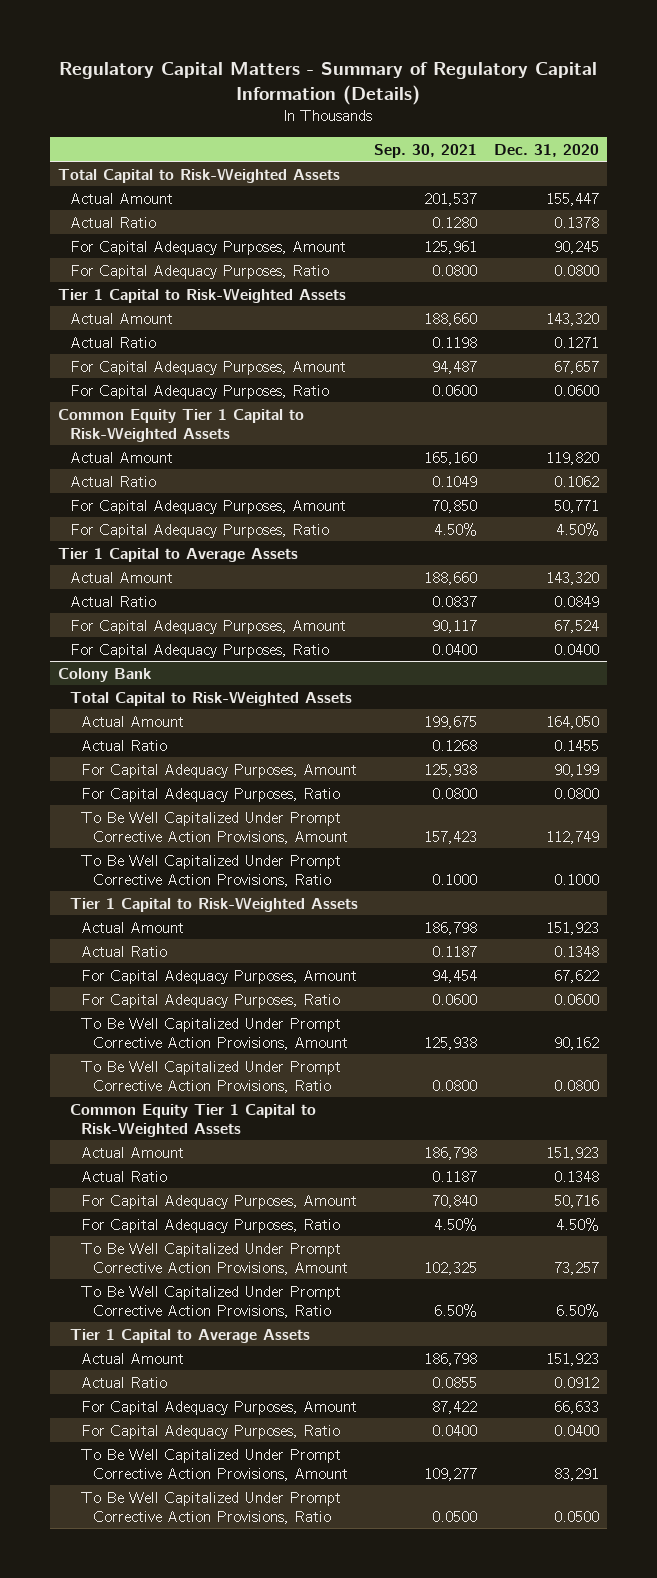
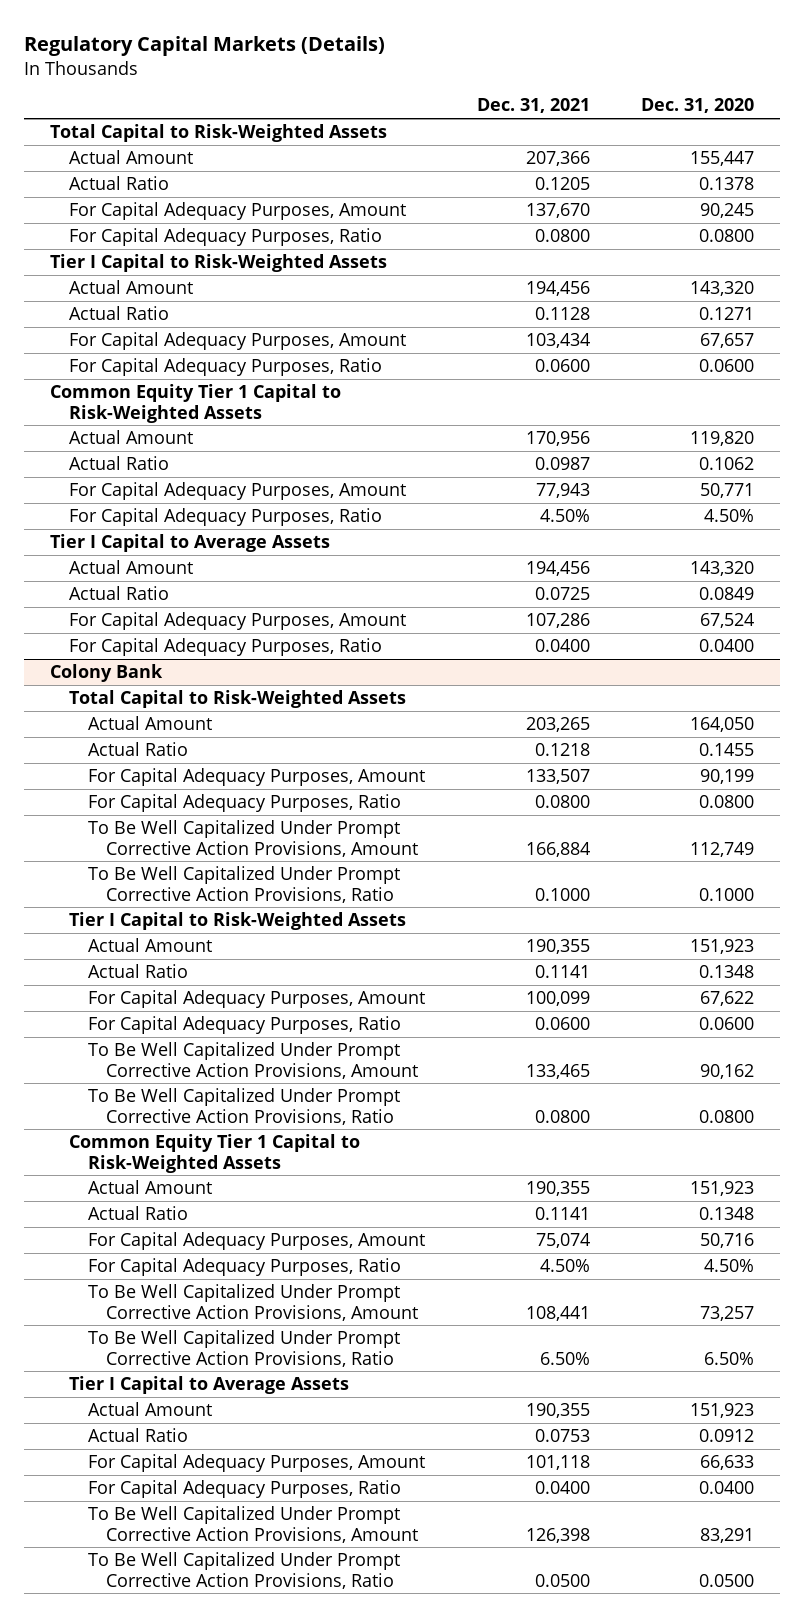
[59,61,598,105] Regulatory Capital Matters - Summary of Regulatory Capital Information (Details) -> [24,36,386,57] Regulatory Capital Markets (Details)
[374,143,478,158] Sep. 30, 2021 -> none
none -> [476,98,590,114] Dec. 31, 2021
[58,287,347,303] Tier 1 Capital to Risk-Weighted Assets -> [50,254,388,273] Tier I Capital to Risk-Weighted Assets
[58,547,299,562] Tier 1 Capital to Average Assets -> [50,534,331,553] Tier I Capital to Average Assets
[69,896,358,912] Tier 1 Capital to Risk-Weighted Assets -> [68,912,406,931] Tier I Capital to Risk-Weighted Assets
[69,1328,310,1343] Tier 1 Capital to Average Assets -> [68,1376,349,1395] Tier I Capital to Average Assets

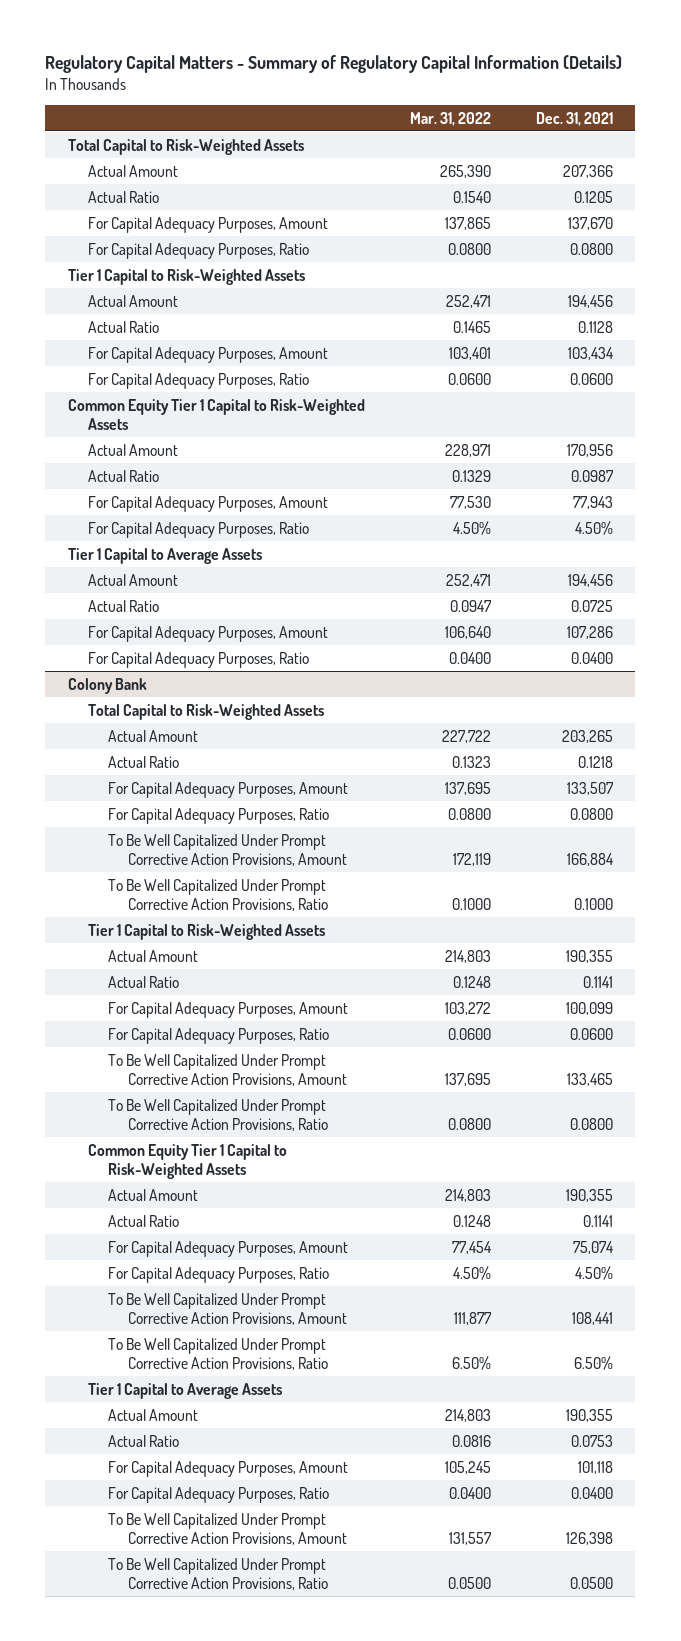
[24,36,386,57] Regulatory Capital Markets (Details) -> [45,55,623,74] Regulatory Capital Matters - Summary of Regulatory Capital Information (Details)
[641,98,755,114] Dec. 31, 2020 -> none
none -> [409,111,491,126] Mar. 31, 2022
[50,254,388,273] Tier I Capital to Risk-Weighted Assets -> [67,268,305,285] Tier 1 Capital to Risk-Weighted Assets
[50,534,331,553] Tier I Capital to Average Assets -> [67,547,262,564] Tier 1 Capital to Average Assets
[68,912,406,931] Tier I Capital to Risk-Weighted Assets -> [87,923,325,940] Tier 1 Capital to Risk-Weighted Assets
[68,1376,349,1395] Tier I Capital to Average Assets -> [87,1382,282,1399] Tier 1 Capital to Average Assets

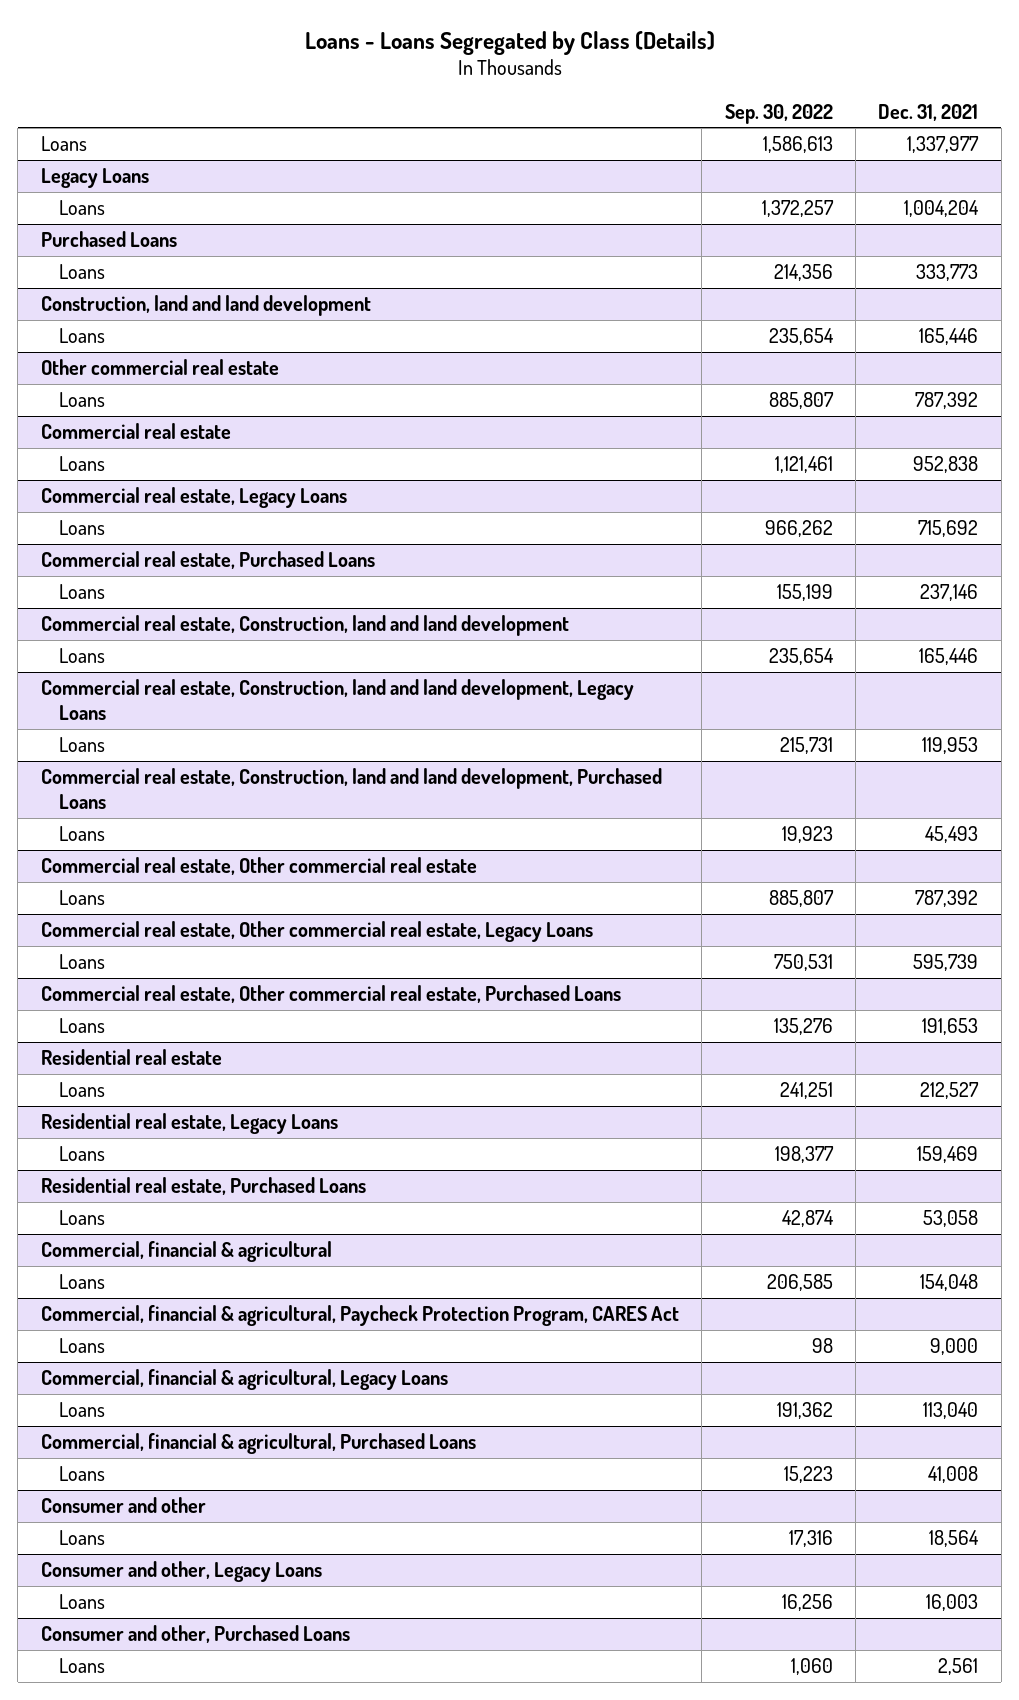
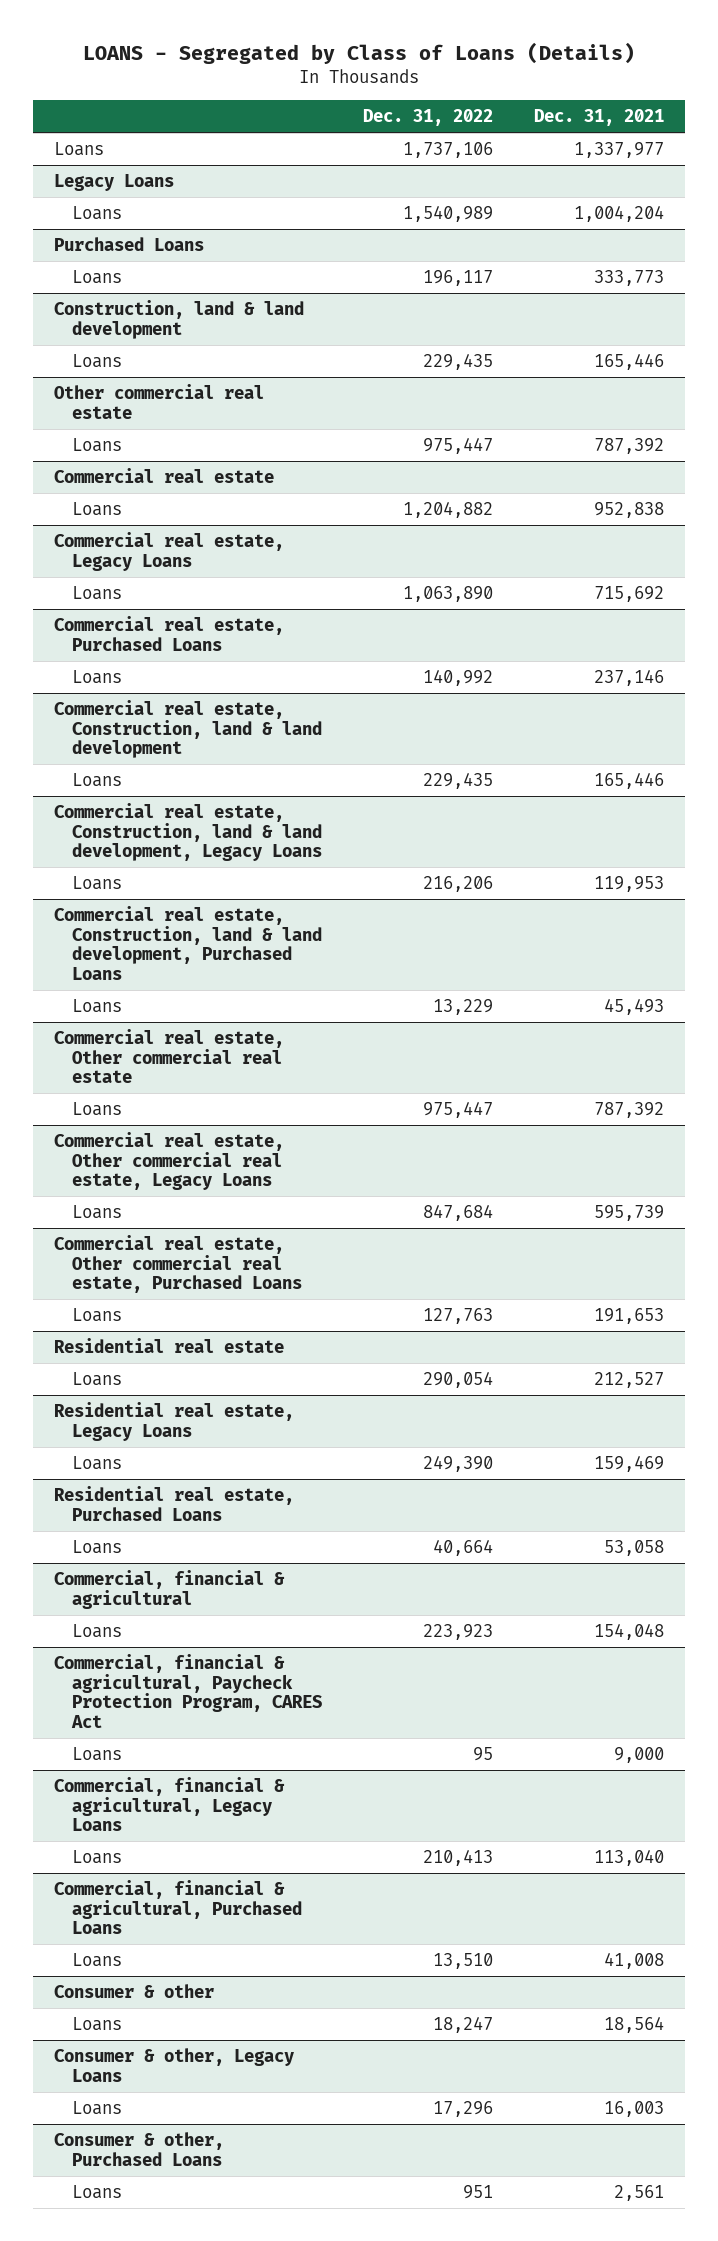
[304,30,715,55] Loans - Loans Segregated by Class (Details) -> [82,41,635,64] LOANS - Segregated by Class of Loans (Details)
[724,103,833,124] Sep. 30, 2022 -> none
none -> [363,109,494,127] Dec. 31, 2022
[40,295,371,317] Construction, land and land development -> [53,299,304,339] Construction, land & land development
[40,615,569,637] Commercial real estate, Construction, land and land development -> [53,699,323,759] Commercial real estate, Construction, land & land development
[40,679,634,721] Commercial real estate, Construction, land and land development, Legacy Loans -> [53,802,323,862] Commercial real estate, Construction, land & land development, Legacy Loans
[40,768,662,810] Commercial real estate, Construction, land and land development, Purchased Loans -> [53,905,323,981] Commercial real estate, Construction, land & land development, Purchased Loans
[40,1497,206,1514] Consumer and other -> [53,1983,214,1998] Consumer & other
[40,1561,322,1583] Consumer and other, Legacy Loans -> [53,2047,294,2082] Consumer & other, Legacy Loans
[40,1625,350,1644] Consumer and other, Purchased Loans -> [53,2131,224,2166] Consumer & other, Purchased Loans

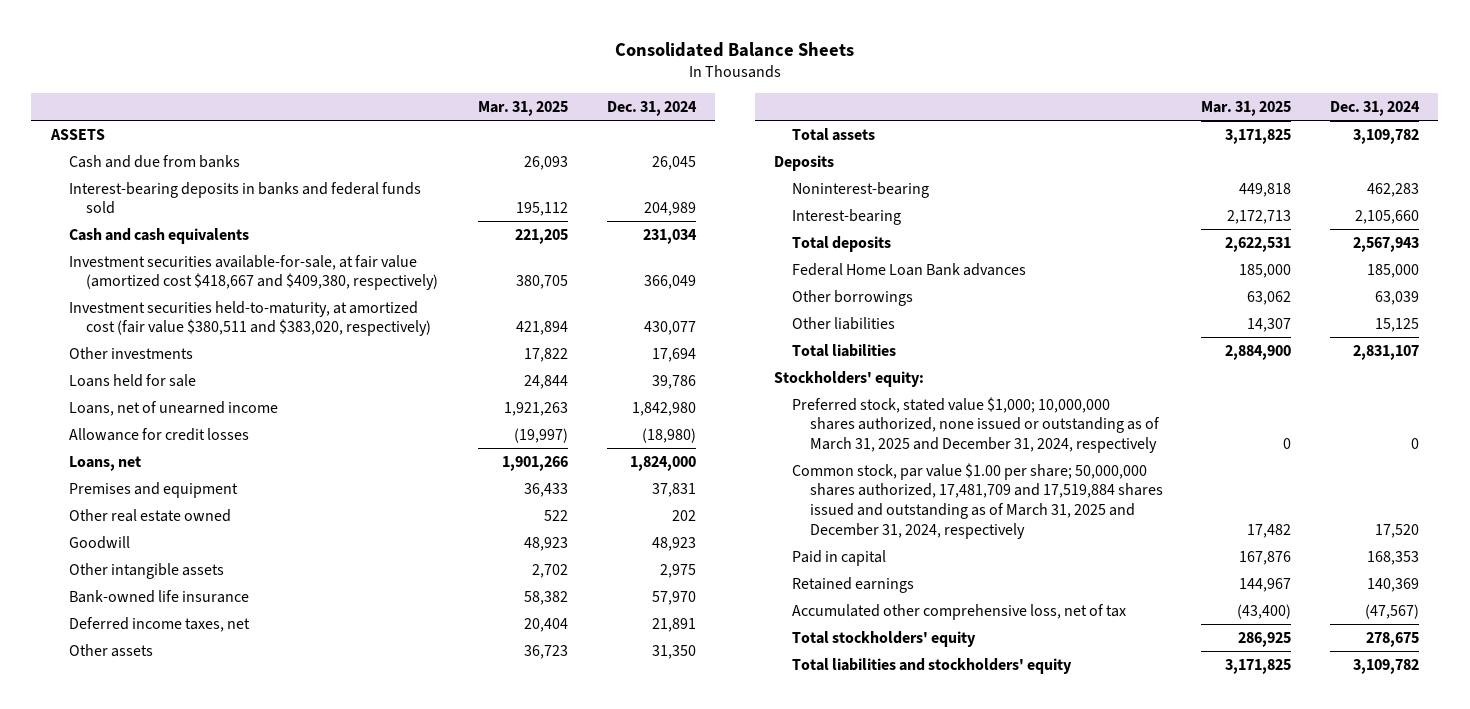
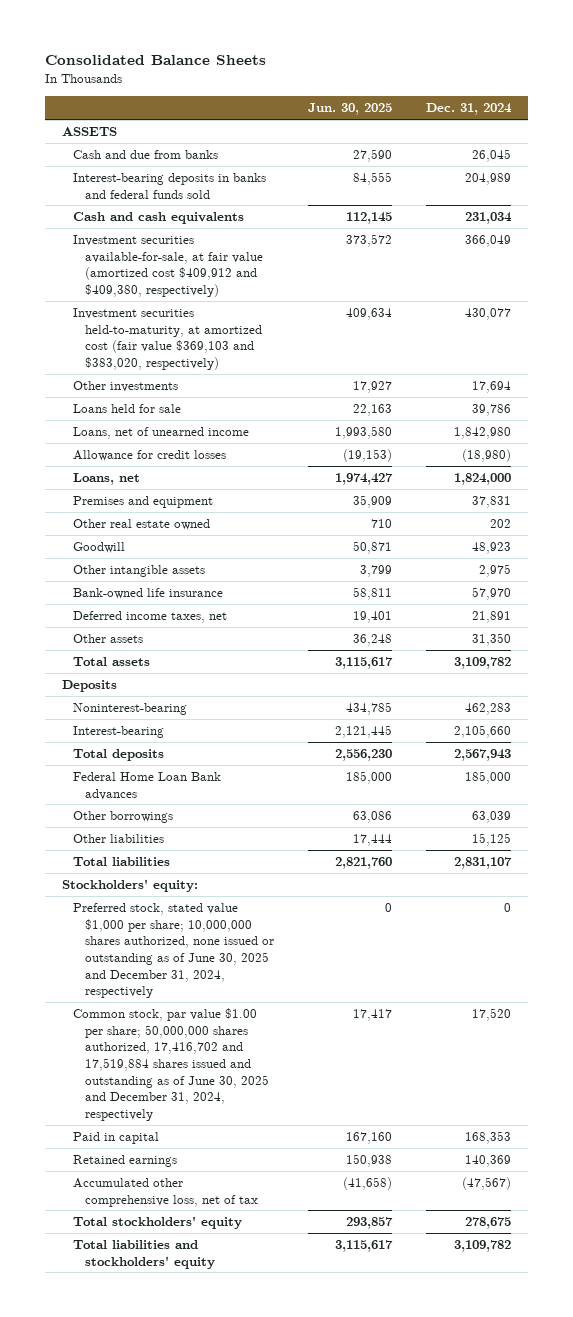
[478,100,569,116] Mar. 31, 2025 -> none
none -> [307,103,392,116] Jun. 30, 2025
[68,254,439,291] Investment securities available-for-sale, at fair value (amortized cost $418,667 and $409,380, respectively) -> [73,234,263,297] Investment securities available-for-sale, at fair value (amortized cost $409,912 and $409,380, respectively)
[68,300,432,337] Investment securities held-to-maturity, at amortized cost (fair value $380,511 and $383,020, respectively) -> [73,307,262,370] Investment securities held-to-maturity, at amortized cost (fair value $369,103 and $383,020, respectively)
[791,396,1160,454] Preferred stock, stated value $1,000; 10,000,000 shares authorized, none issued or outstanding as of March 31, 2025 and December 31, 2024, respectively -> [73,902,274,999] Preferred stock, stated value $1,000 per share; 10,000,000 shares authorized, none issued or outstanding as of June 30, 2025 and December 31, 2024, respectively
[791,462,1163,539] Common stock, par value $1.00 per share; 50,000,000 shares authorized, 17,481,709 and 17,519,884 shares issued and outstanding as of March 31, 2025 and December 31, 2024, respectively -> [73,1007,269,1122] Common stock, par value $1.00 per share; 50,000,000 shares authorized, 17,416,702 and 17,519,884 shares issued and outstanding as of June 30, 2025 and December 31, 2024, respectively

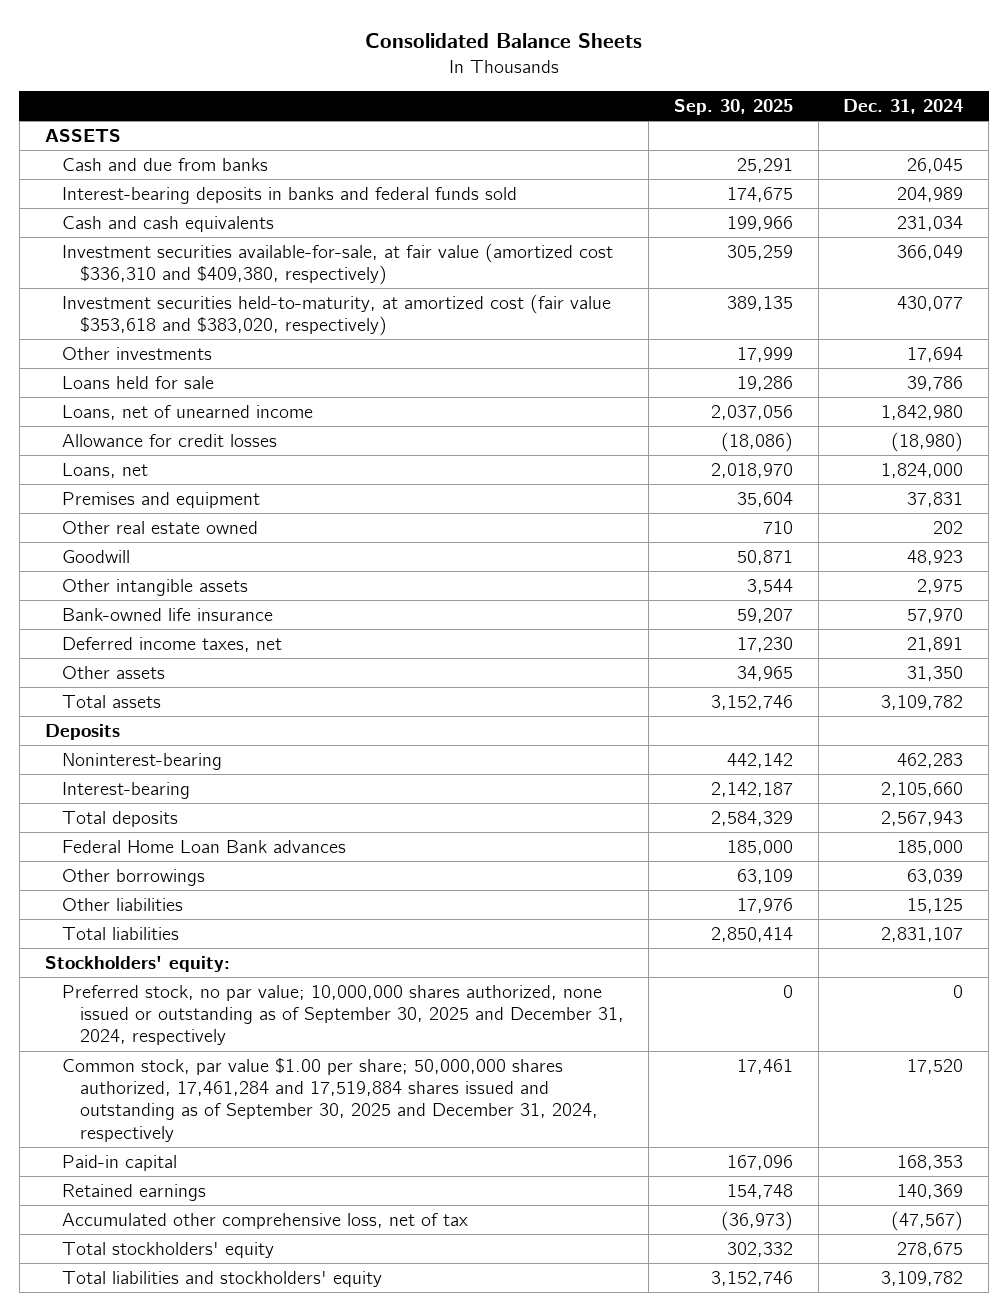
[307,103,392,116] Jun. 30, 2025 -> none
none -> [674,99,794,116] Sep. 30, 2025
[73,234,263,297] Investment securities available-for-sale, at fair value (amortized cost $409,912 and $409,380, respectively) -> [62,242,614,286] Investment securities available-for-sale, at fair value (amortized cost $336,310 and $409,380, respectively)
[73,307,262,370] Investment securities held-to-maturity, at amortized cost (fair value $369,103 and $383,020, respectively) -> [62,293,612,337] Investment securities held-to-maturity, at amortized cost (fair value $353,618 and $383,020, respectively)
[73,902,274,999] Preferred stock, stated value $1,000 per share; 10,000,000 shares authorized, none issued or outstanding as of June 30, 2025 and December 31, 2024, respectively -> [62,984,624,1046] Preferred stock, no par value; 10,000,000 shares authorized, none issued or outstanding as of September 30, 2025 and December 31, 2024, respectively
[73,1007,269,1122] Common stock, par value $1.00 per share; 50,000,000 shares authorized, 17,416,702 and 17,519,884 shares issued and outstanding as of June 30, 2025 and December 31, 2024, respectively -> [62,1057,598,1142] Common stock, par value $1.00 per share; 50,000,000 shares authorized, 17,461,284 and 17,519,884 shares issued and outstanding as of September 30, 2025 and December 31, 2024, respectively
[73,1131,160,1144] Paid in capital -> [62,1154,178,1171] Paid-in capital

